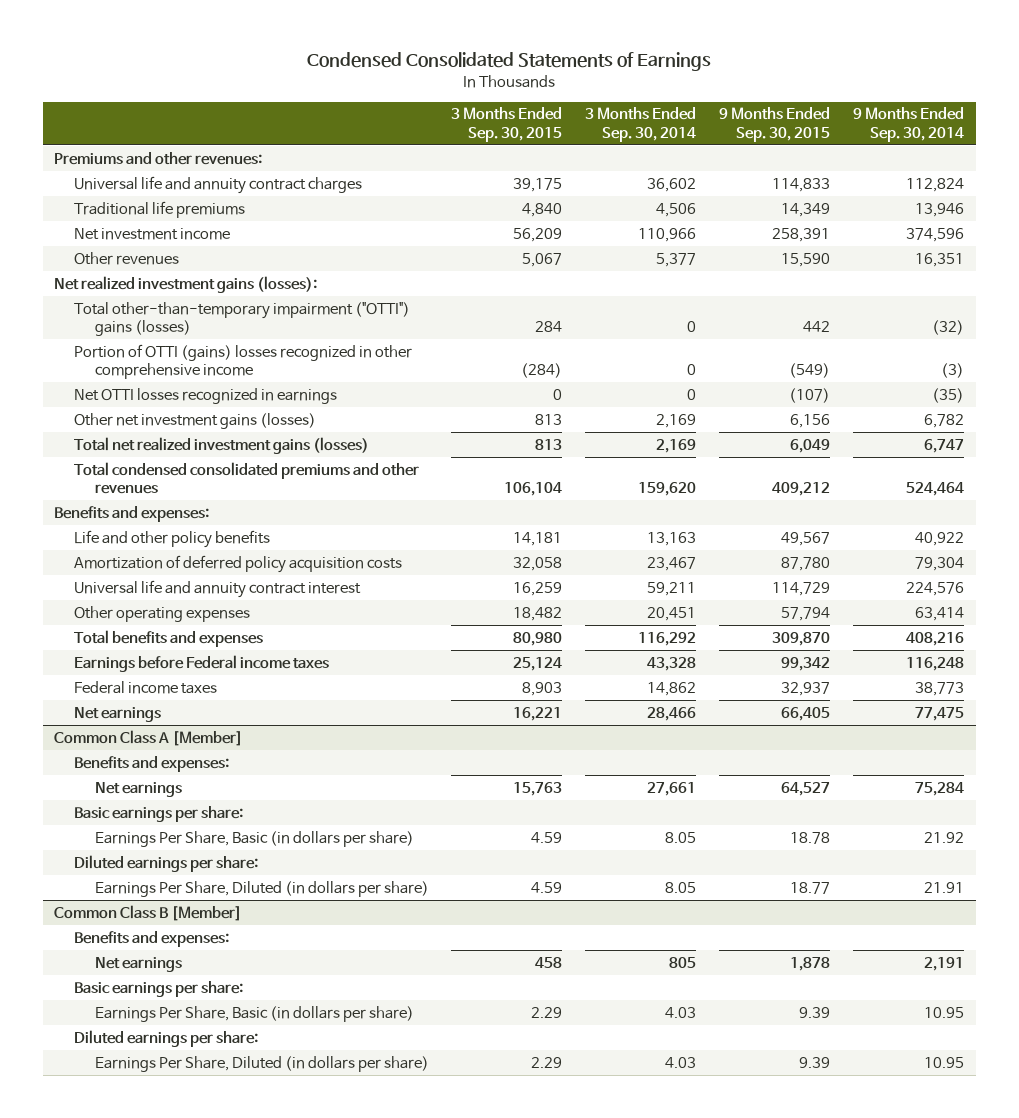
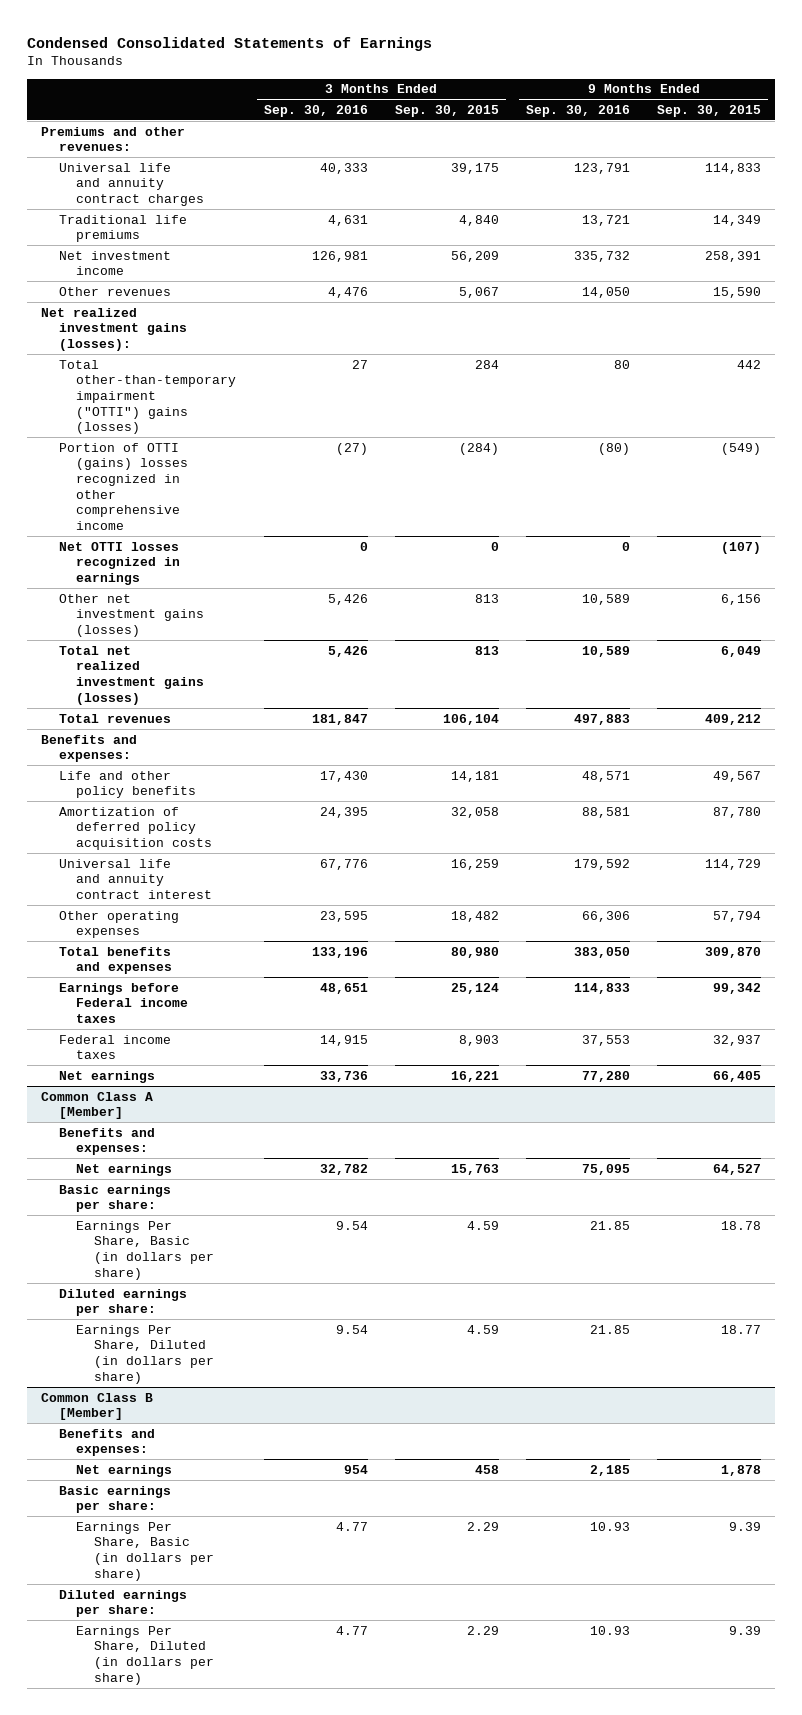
[585,107,697,142] 3 Months Ended Sep. 30, 2014 -> none
[853,107,965,142] 9 Months Ended Sep. 30, 2014 -> none
none -> [263,104,368,117] Sep. 30, 2016
none -> [526,104,631,117] Sep. 30, 2016
[74,461,420,495] Total condensed consolidated premiums and other revenues -> [58,713,171,723] Total revenues

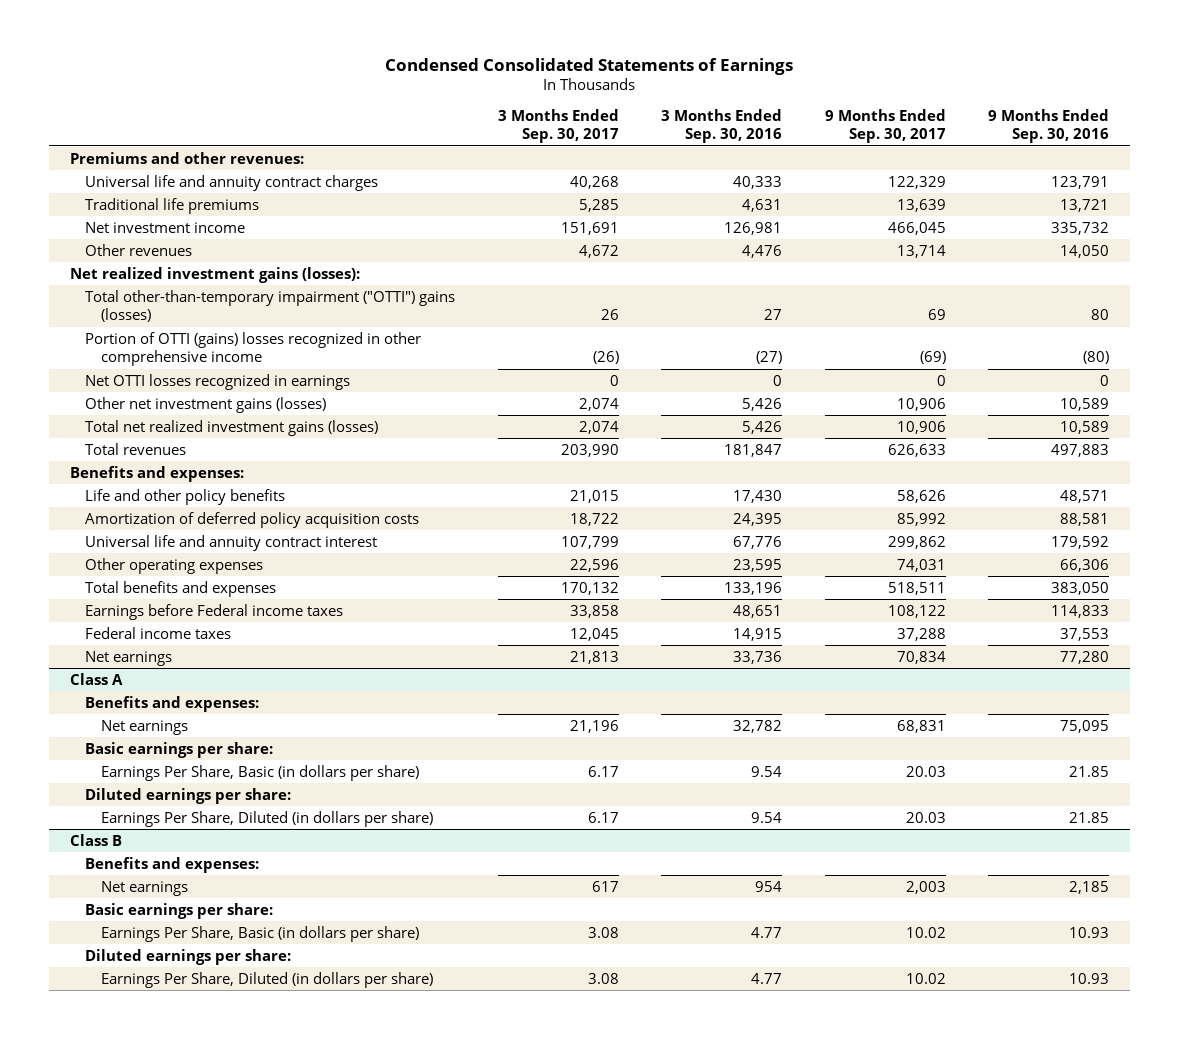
[394,104,499,117] Sep. 30, 2015 -> none
[657,104,762,117] Sep. 30, 2015 -> none
none -> [497,108,619,144] 3 Months Ended Sep. 30, 2017
none -> [824,108,946,144] 9 Months Ended Sep. 30, 2017
[40,1091,153,1120] Common Class A [Member] -> [69,672,123,685] Class A
[40,1392,153,1421] Common Class B [Member] -> [69,833,122,846] Class B

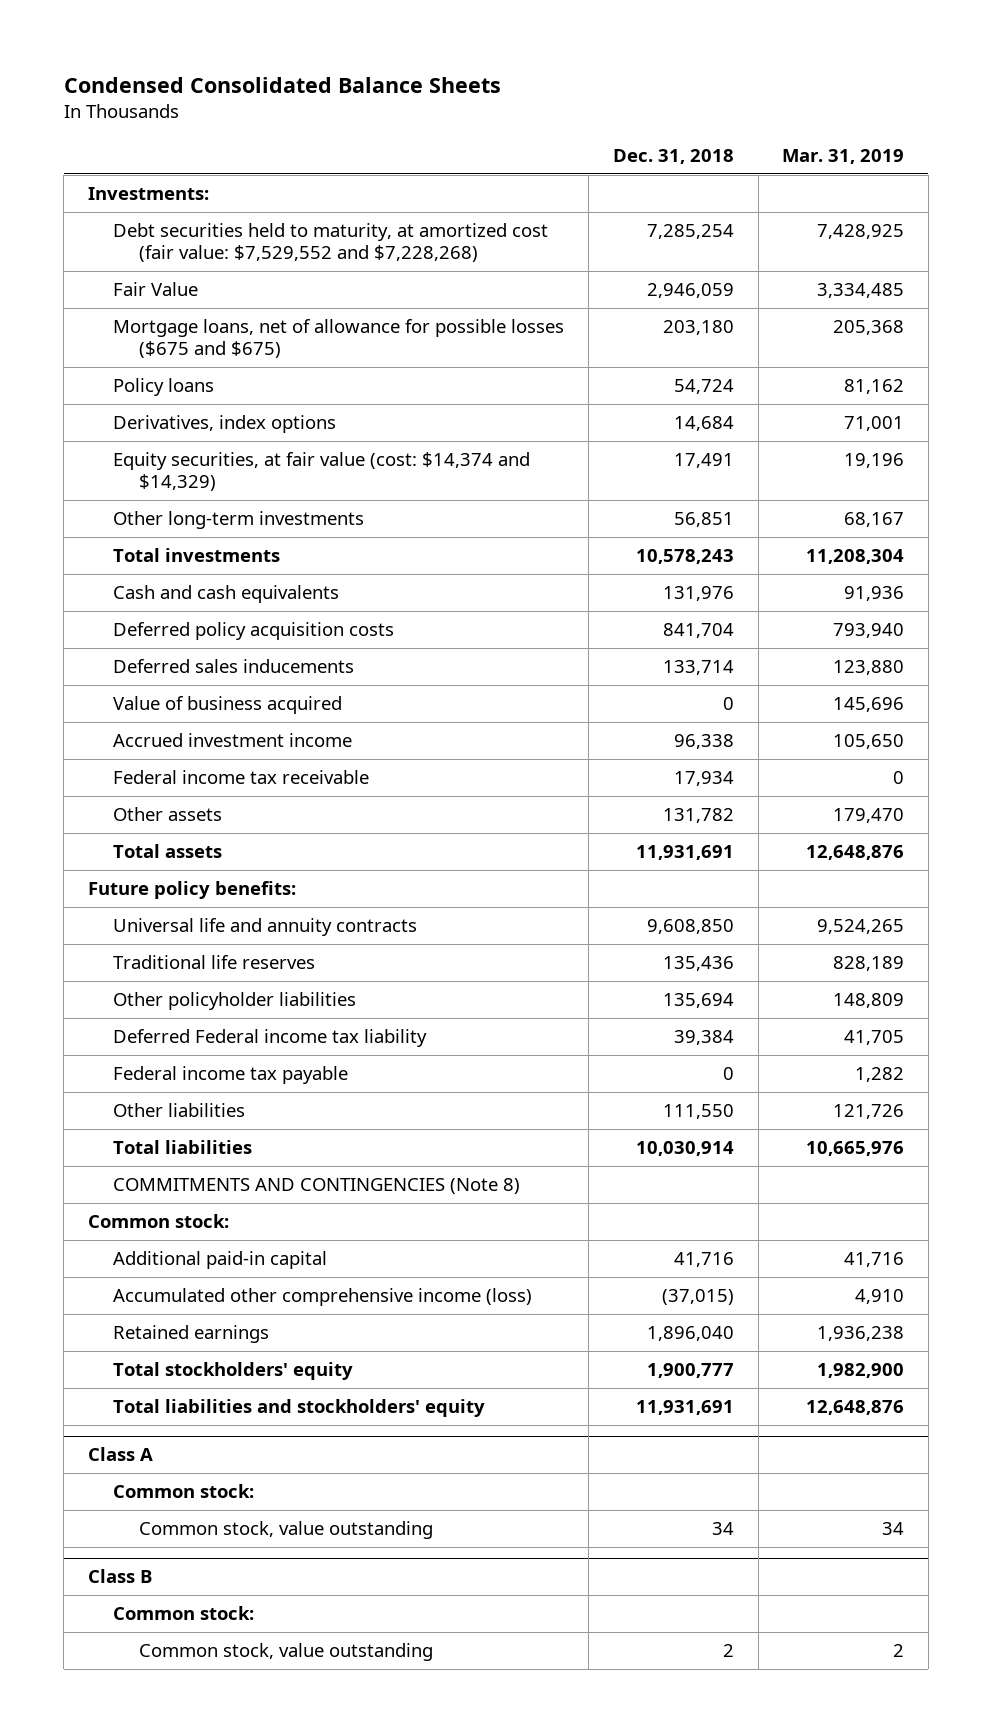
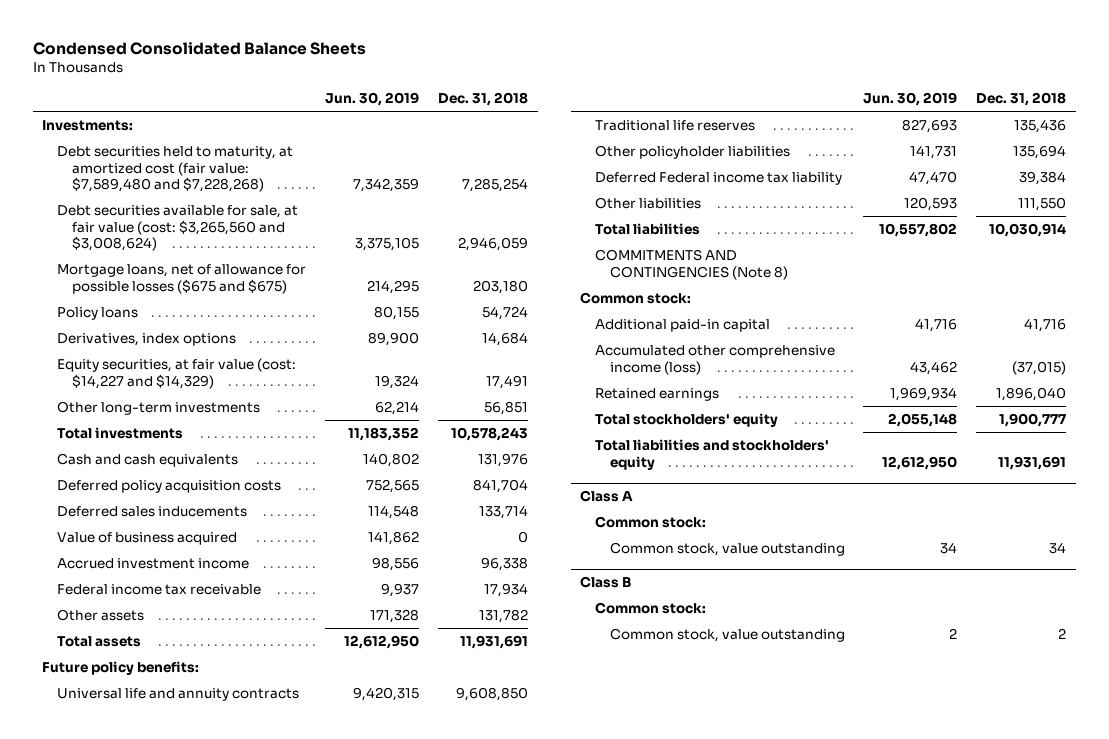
[782,149,905,165] Mar. 31, 2019 -> none
none -> [325,92,420,107] Jun. 30, 2019
[113,223,549,263] Debt securities held to maturity, at amortized cost (fair value: $7,529,552 and $7,228,268) -> [56,145,293,193] Debt securities held to maturity, at amortized cost (fair value: $7,589,480 and $7,228,268)
[113,282,199,297] Fair Value -> [56,204,298,252] Debt securities available for sale, at fair value (cost: $3,265,560 and $3,008,624)
[113,452,531,492] Equity securities, at fair value (cost: $14,374 and $14,329) -> [56,357,296,389] Equity securities, at fair value (cost: $14,227 and $14,329)
[113,1066,349,1085] Federal income tax payable -> none

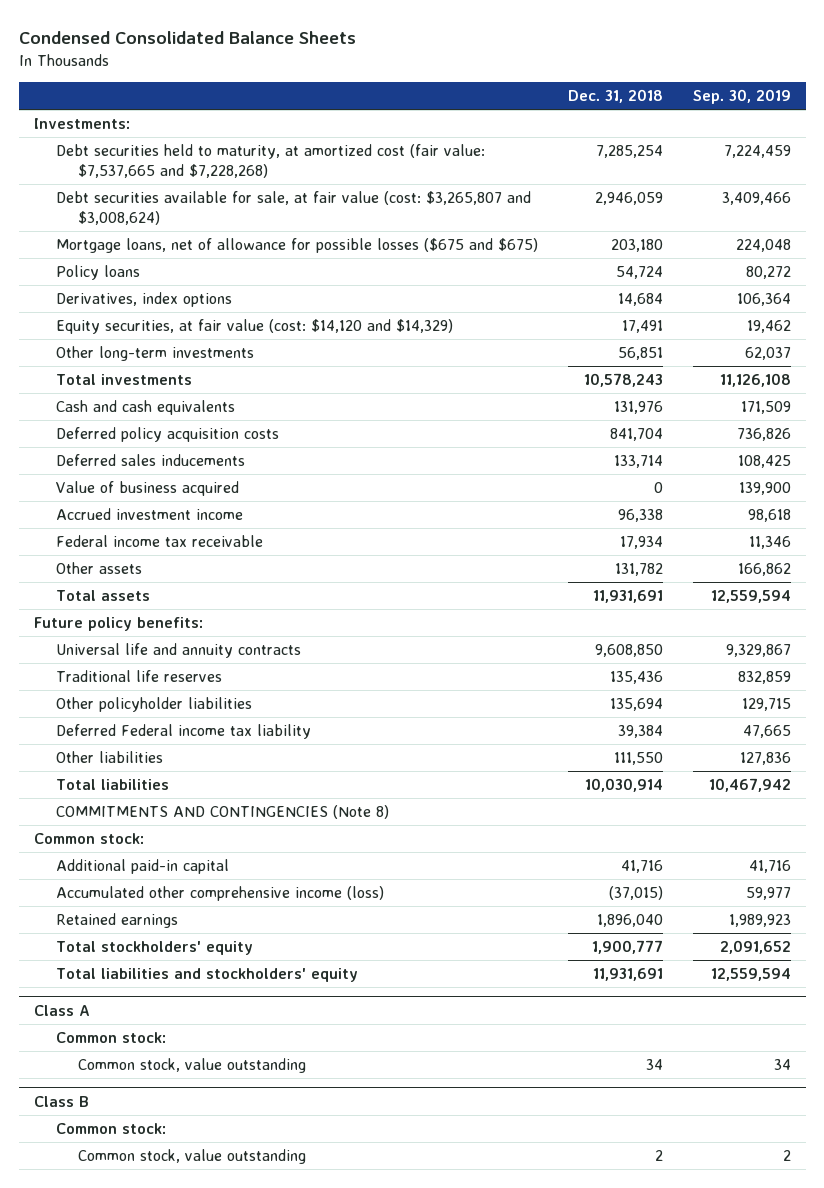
[325,92,420,107] Jun. 30, 2019 -> none
none -> [692,88,791,104] Sep. 30, 2019
[56,145,293,193] Debt securities held to maturity, at amortized cost (fair value: $7,589,480 and $7,228,268) -> [55,144,485,179] Debt securities held to maturity, at amortized cost (fair value: $7,537,665 and $7,228,268)
[56,204,298,252] Debt securities available for sale, at fair value (cost: $3,265,560 and $3,008,624) -> [55,191,531,226] Debt securities available for sale, at fair value (cost: $3,265,807 and $3,008,624)
[56,357,296,389] Equity securities, at fair value (cost: $14,227 and $14,329) -> [55,319,453,335] Equity securities, at fair value (cost: $14,120 and $14,329)

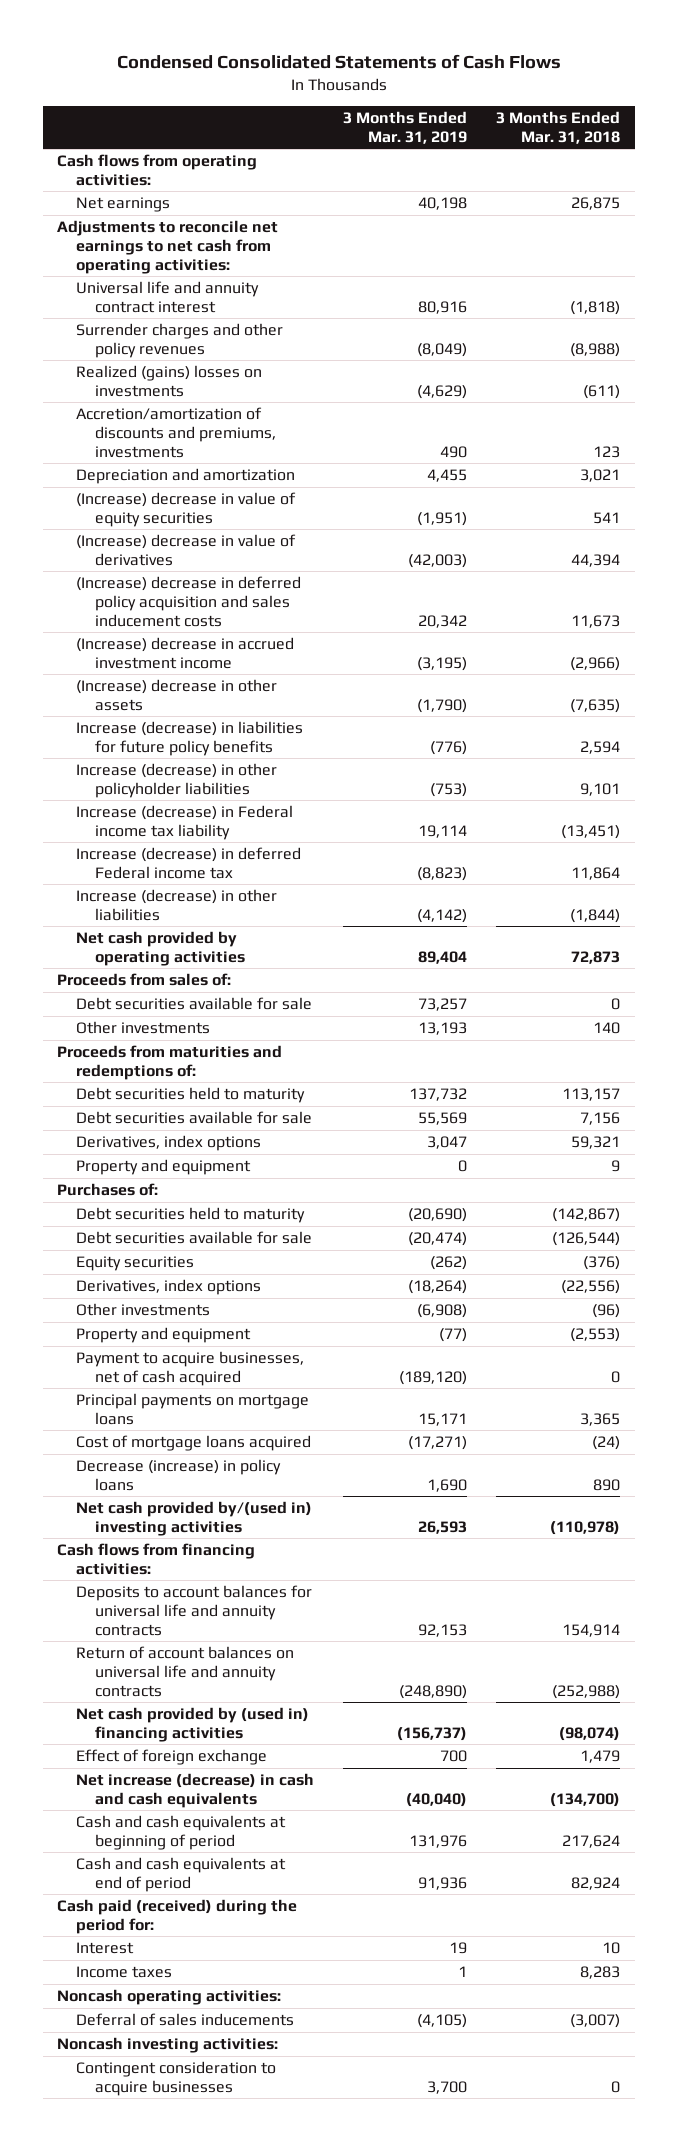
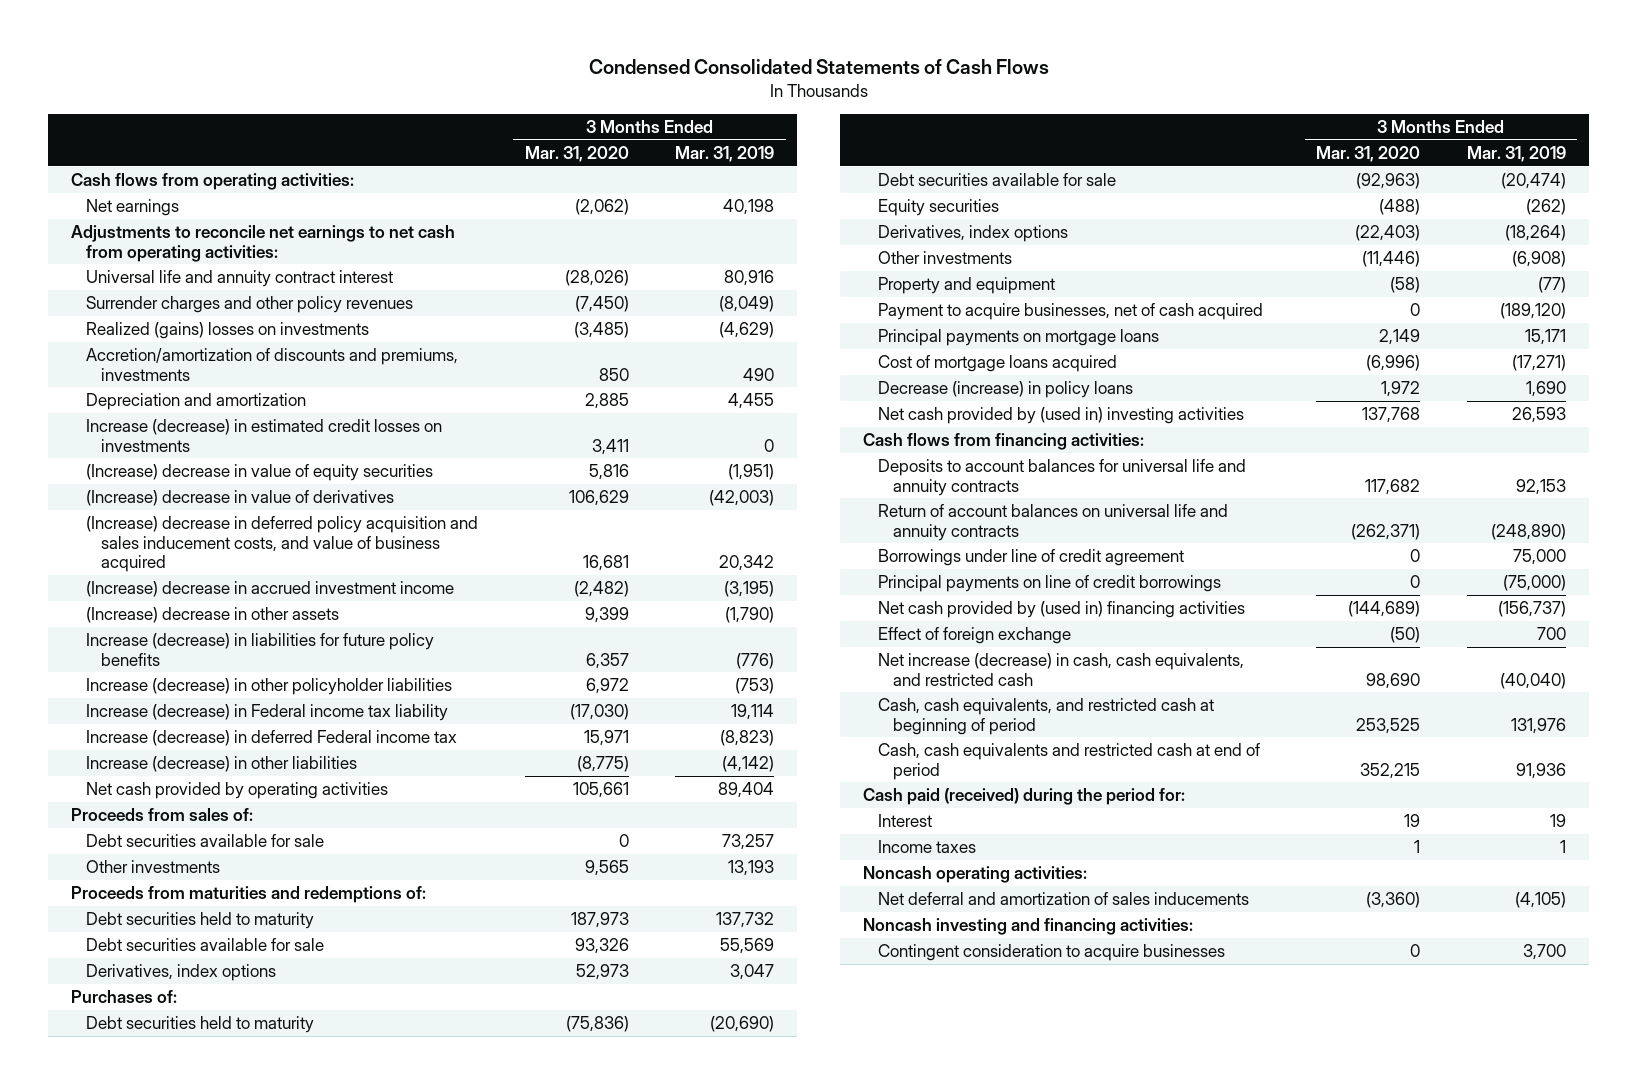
[496,111,621,144] 3 Months Ended Mar. 31, 2018 -> none
none -> [524,146,629,163] Mar. 31, 2020
none -> [86,419,443,452] Increase (decrease) in estimated credit losses on investments
[75,576,301,627] (Increase) decrease in deferred policy acquisition and sales inducement costs -> [86,516,479,573] (Increase) decrease in deferred policy acquisition and sales inducement costs, and value of business acquired
[75,1159,251,1176] Property and equipment -> none
[75,1501,312,1536] Net cash provided by/(used in) investing activities -> [877,407,1244,425] Net cash provided by (used in) investing activities
none -> [877,549,1184,567] Borrowings under line of credit agreement
none -> [877,575,1221,593] Principal payments on line of credit borrowings
[75,1773,314,1808] Net increase (decrease) in cash and cash equivalents -> [877,653,1244,686] Net increase (decrease) in cash, cash equivalents, and restricted cash
[75,1815,286,1850] Cash and cash equivalents at beginning of period -> [877,698,1214,735] Cash, cash equivalents, and restricted cash at beginning of period
[75,1857,286,1892] Cash and cash equivalents at end of period -> [877,743,1260,780] Cash, cash equivalents and restricted cash at end of period
[75,2013,294,2027] Deferral of sales inducements -> [877,892,1249,906] Net deferral and amortization of sales inducements
[57,2037,279,2054] Noncash investing activities: -> [862,918,1193,936] Noncash investing and financing activities:

